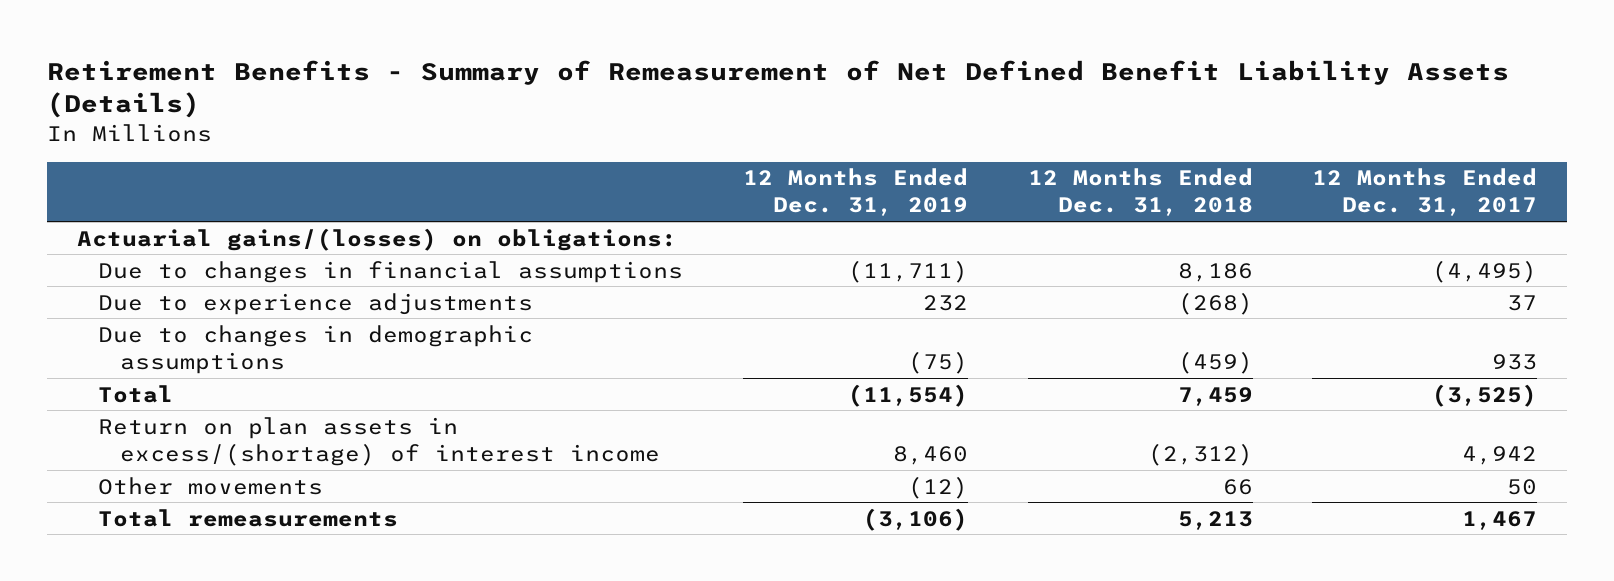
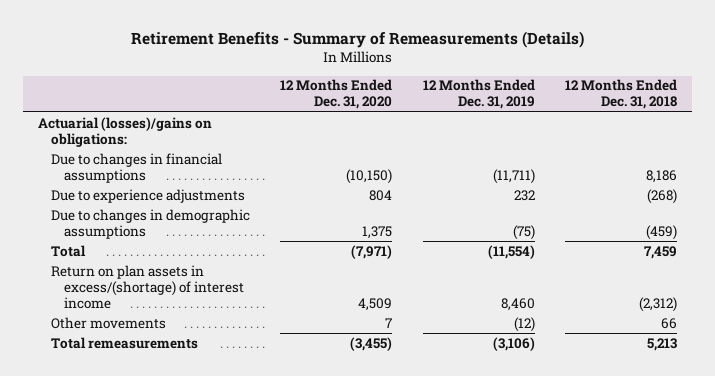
[46,59,1509,119] Retirement Benefits - Summary of Remeasurement of Net Defined Benefit Liability Assets (Details) -> [130,30,584,48] Retirement Benefits - Summary of Remeasurements (Details)
[1312,168,1538,217] 12 Months Ended Dec. 31, 2017 -> none
none -> [280,79,393,110] 12 Months Ended Dec. 31, 2020
[76,227,677,251] Actuarial gains/(losses) on obligations: -> [38,116,213,147] Actuarial (losses)/gains on obligations:

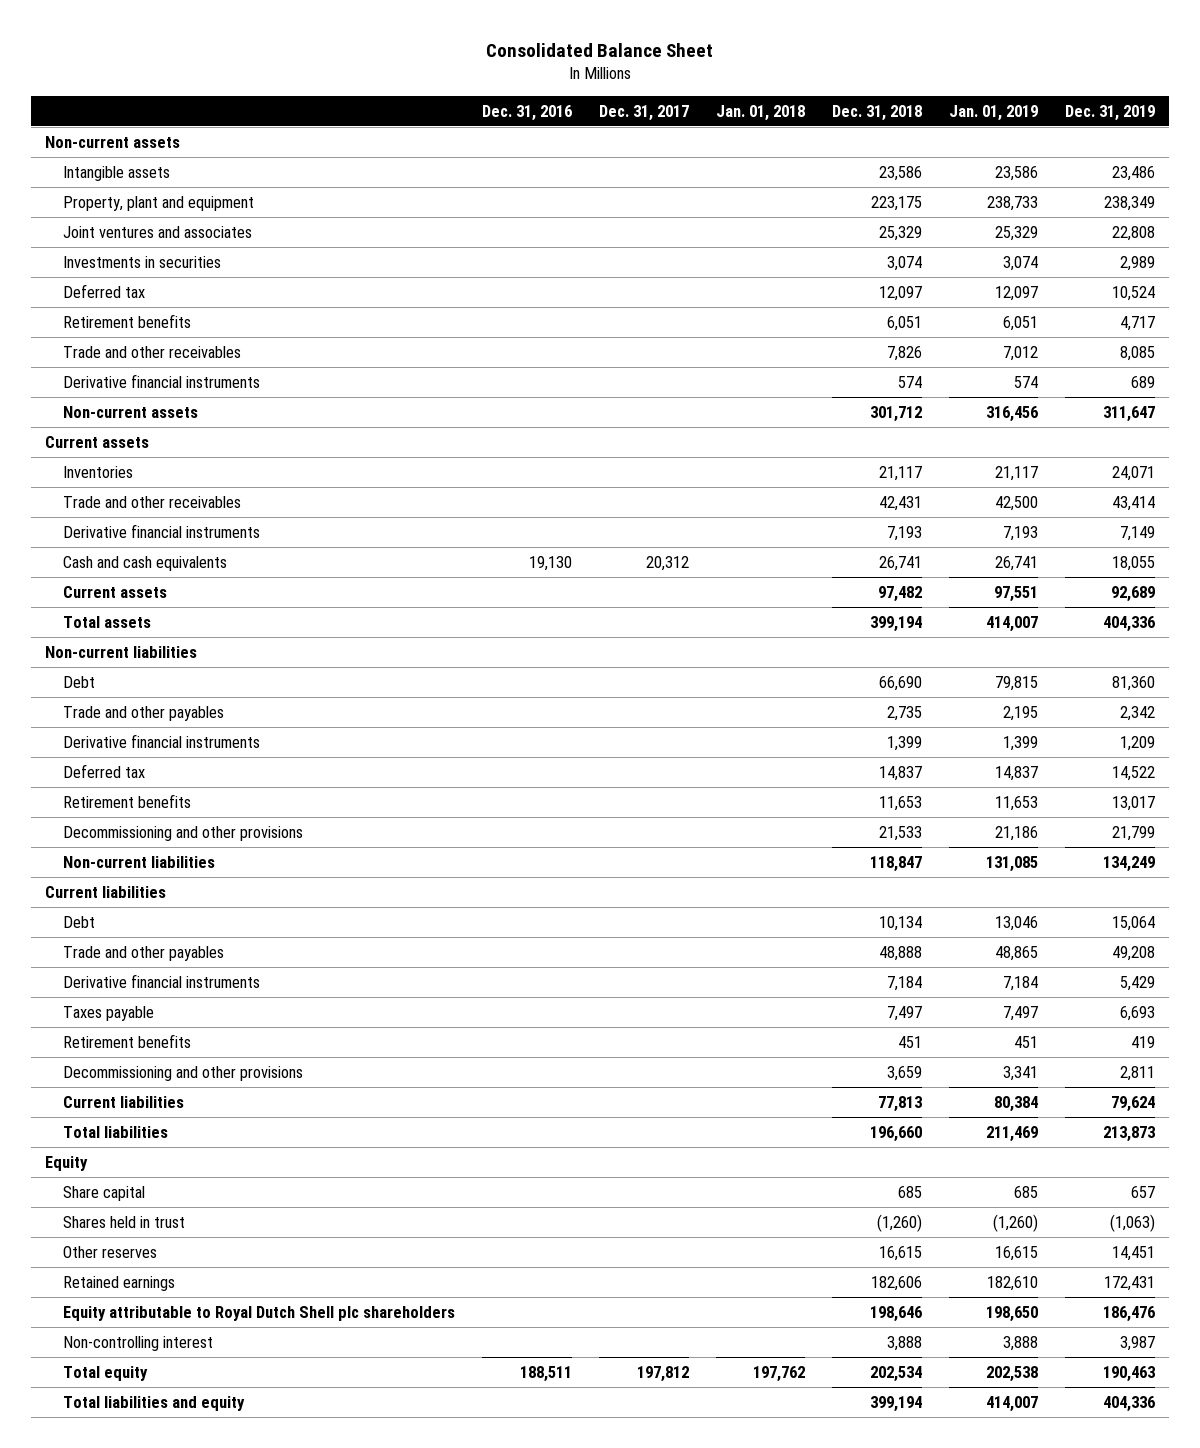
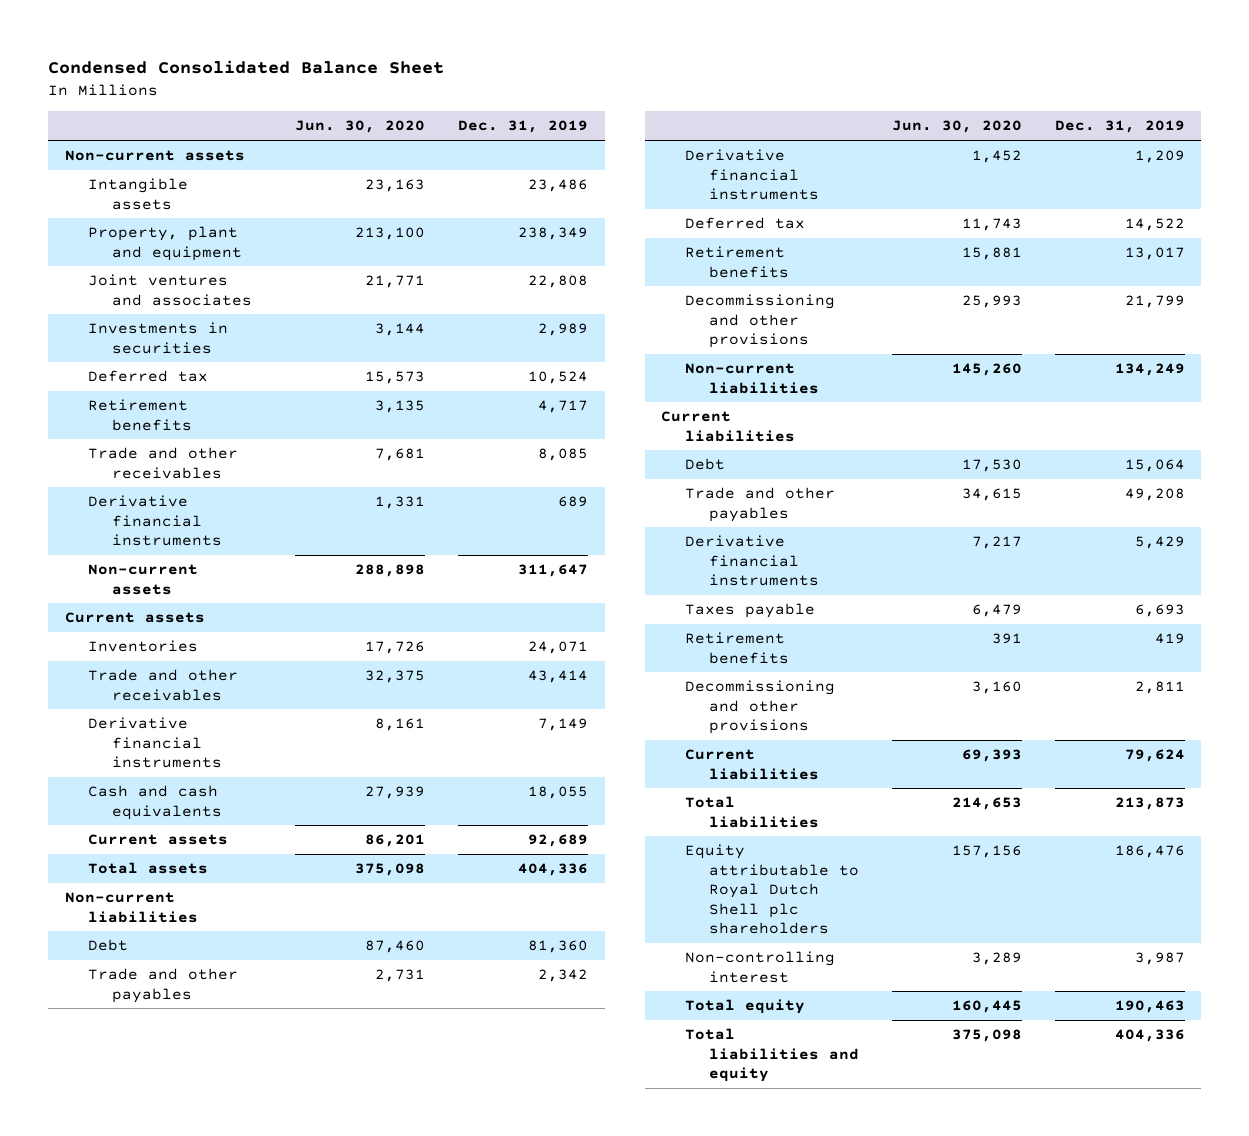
[486,42,714,57] Consolidated Balance Sheet -> [48,60,445,75] Condensed Consolidated Balance Sheet
[482,104,573,121] Dec. 31, 2016 -> none
[599,104,690,121] Dec. 31, 2017 -> none
[716,104,806,121] Jan. 01, 2018 -> none
[832,104,923,121] Dec. 31, 2018 -> none
[949,104,1039,121] Jan. 01, 2019 -> none
none -> [295,120,426,134] Jun. 30, 2020
[44,1155,88,1171] Equity -> none
[62,1185,145,1201] Share capital -> none
[62,1215,185,1228] Shares held in trust -> none
[62,1245,157,1258] Other reserves -> none
[62,1275,175,1291] Retained earnings -> none

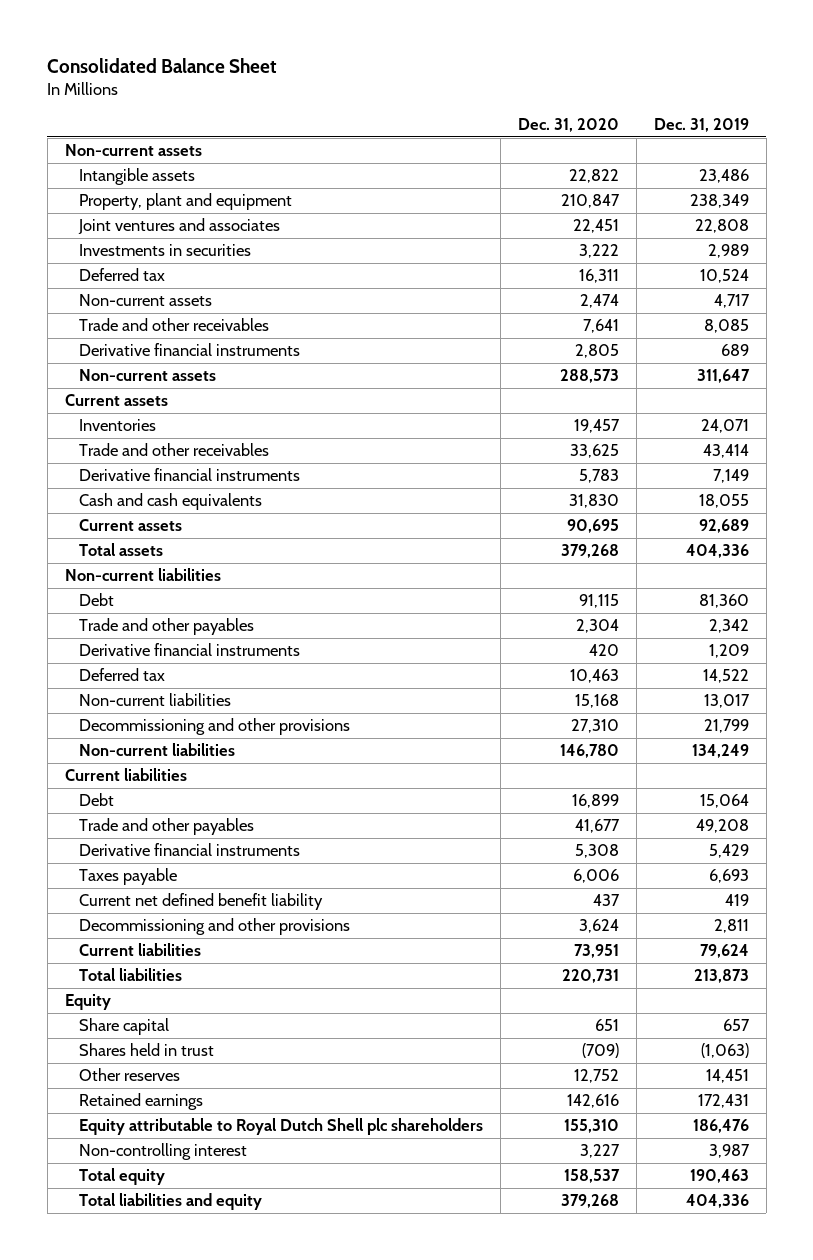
[48,60,445,75] Condensed Consolidated Balance Sheet -> [47,57,278,73] Consolidated Balance Sheet
[295,120,426,134] Jun. 30, 2020 -> none
none -> [517,117,619,132] Dec. 31, 2020
[88,399,193,431] Retirement benefits -> [78,294,212,307] Non-current assets
[685,246,789,278] Retirement benefits -> [78,693,231,707] Non-current liabilities
[685,632,789,664] Retirement benefits -> [78,893,323,911] Current net defined benefit liability
none -> [64,994,111,1011] Equity
none -> [78,1018,169,1036] Share capital
none -> [78,1043,214,1057] Shares held in trust
none -> [78,1068,180,1082] Other reserves
none -> [78,1093,203,1111] Retained earnings

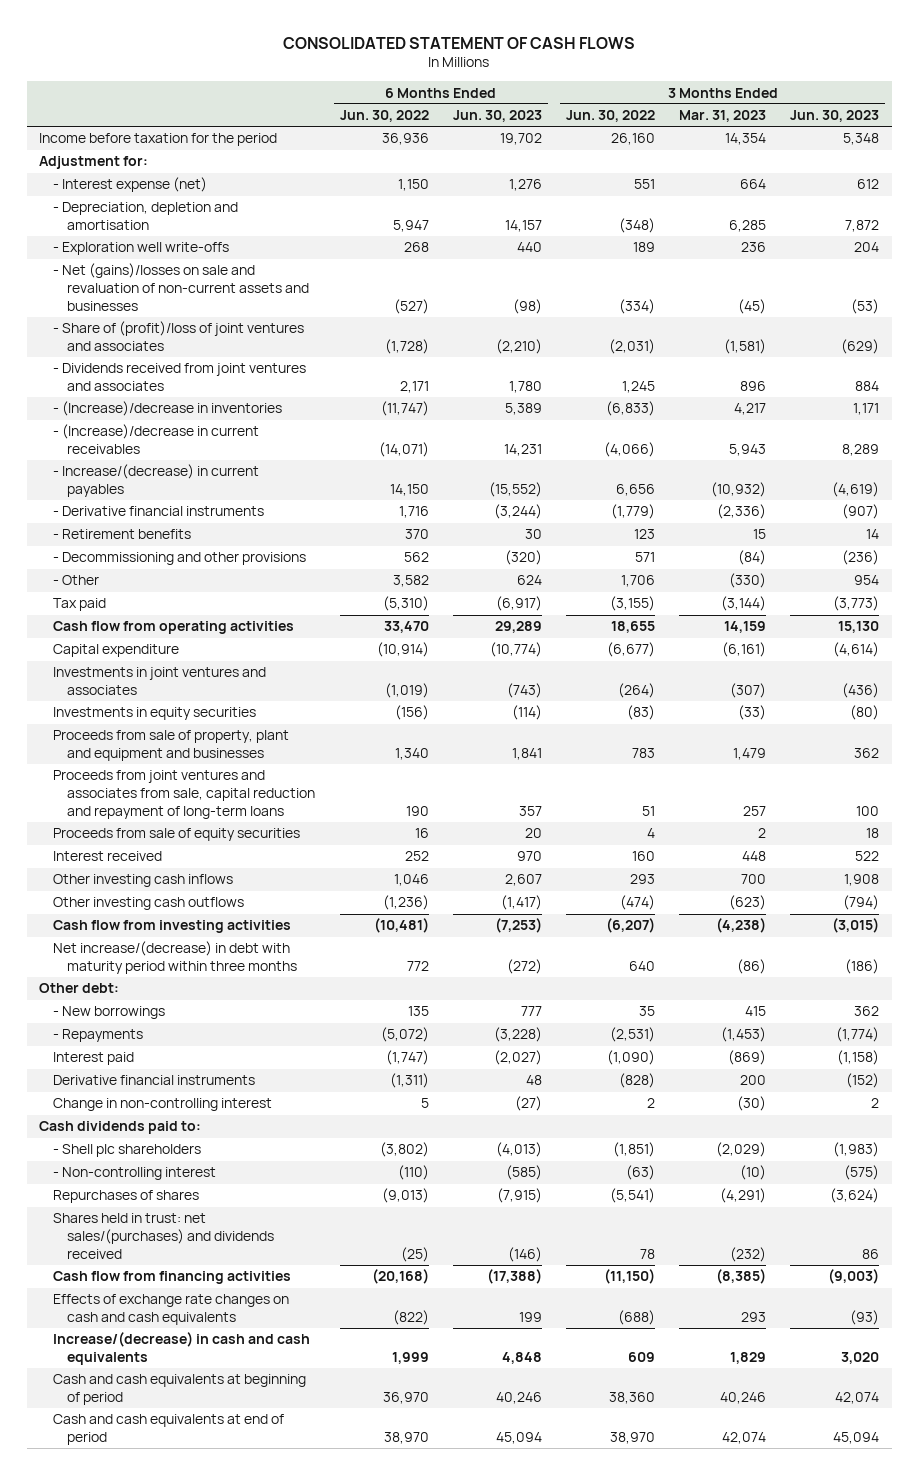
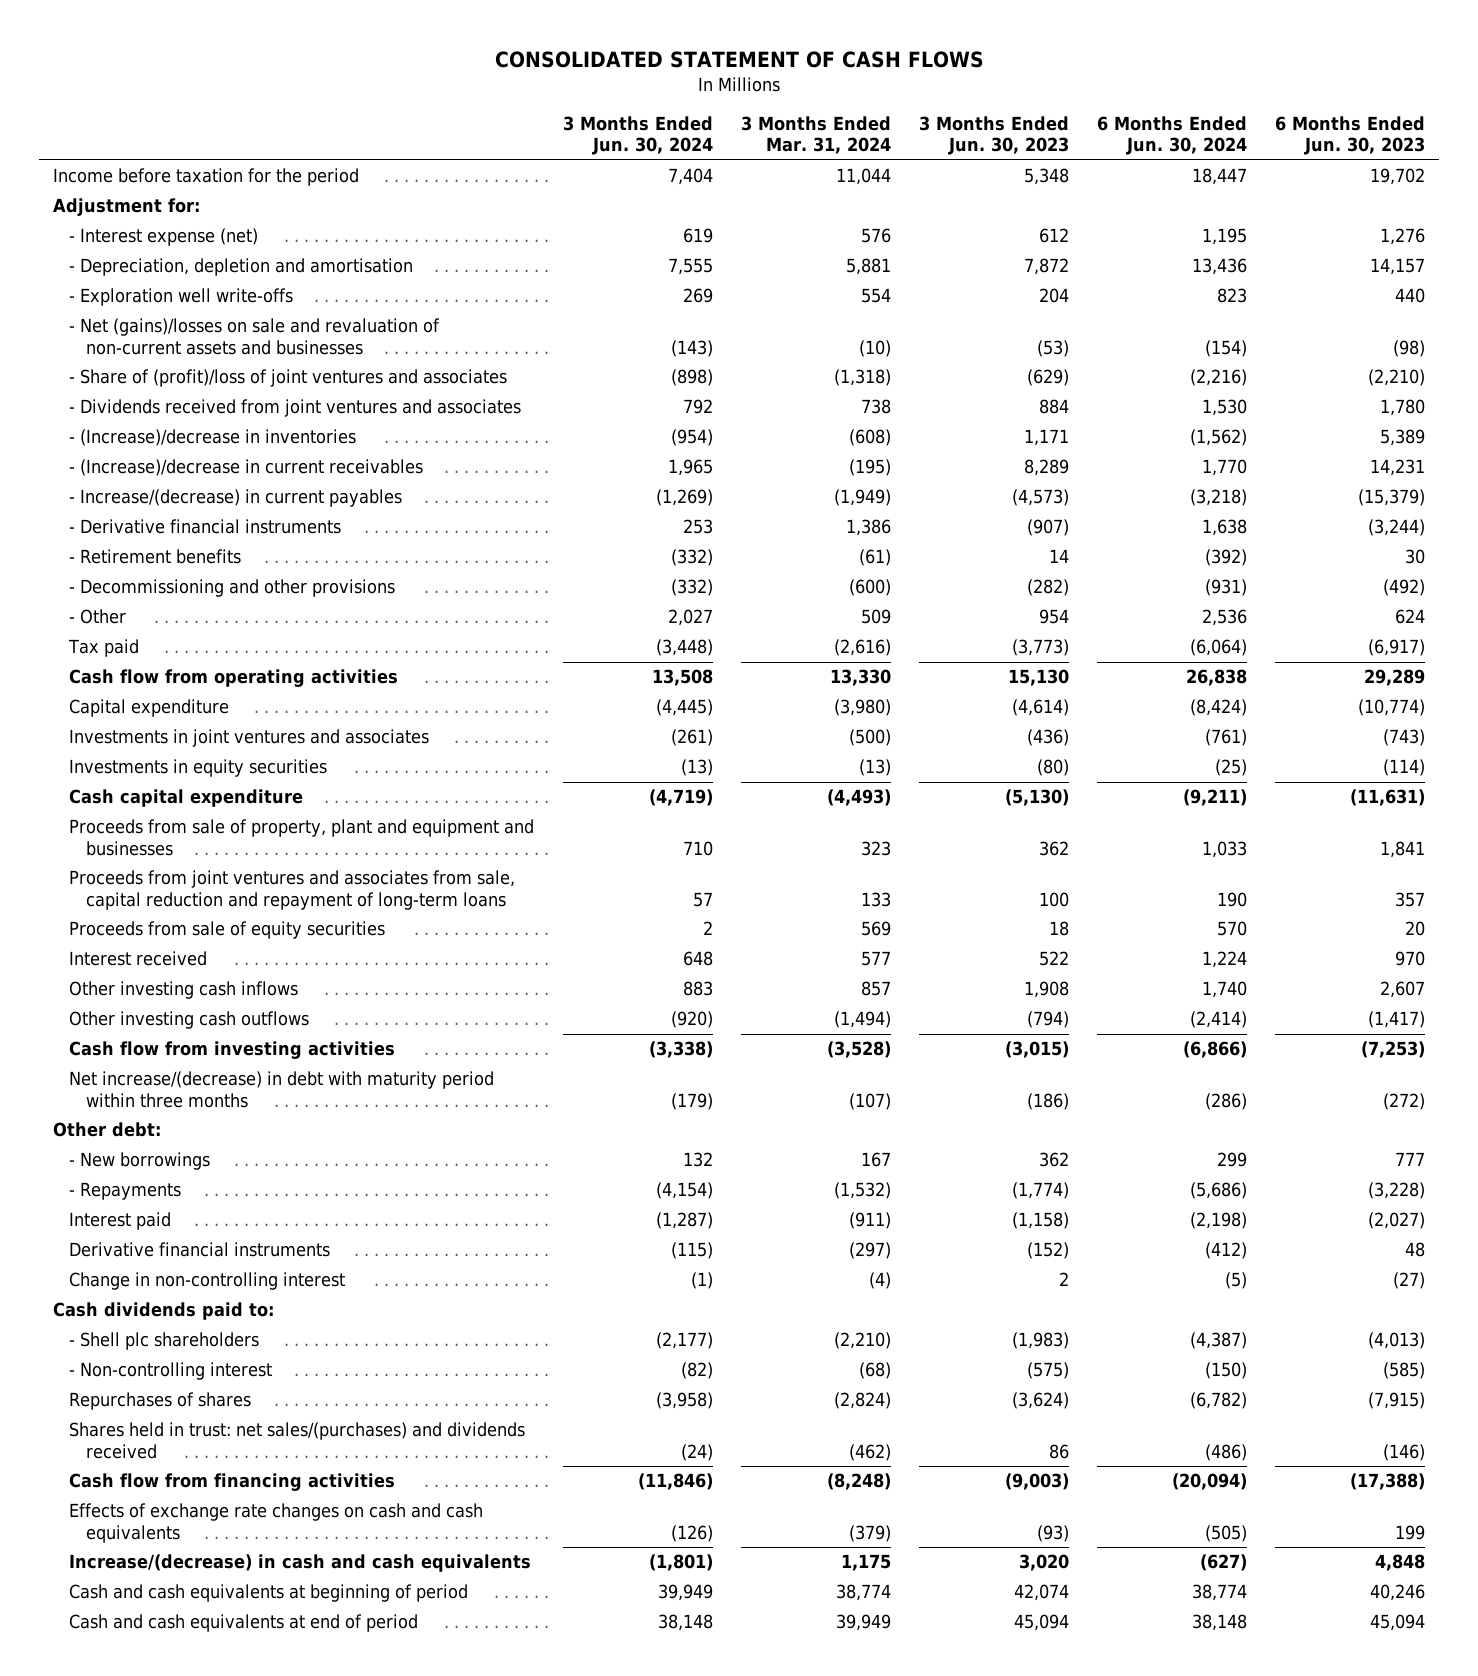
[339,110,429,123] Jun. 30, 2022 -> none
[566,110,656,123] Jun. 30, 2022 -> none
[679,110,767,123] Mar. 31, 2023 -> none
none -> [562,116,713,156] 3 Months Ended Jun. 30, 2024
none -> [740,116,891,155] 3 Months Ended Mar. 31, 2024
none -> [1097,116,1248,156] 6 Months Ended Jun. 30, 2024
[488,482,542,498] (15,552) -> [1358,489,1426,507] (15,379)
[832,482,880,498] (4,619) -> [1012,489,1070,507] (4,573)
[504,550,542,566] (320) -> [1383,579,1426,597] (492)
[842,550,880,566] (236) -> [1027,579,1070,597] (282)
none -> [69,789,304,808] Cash capital expenditure

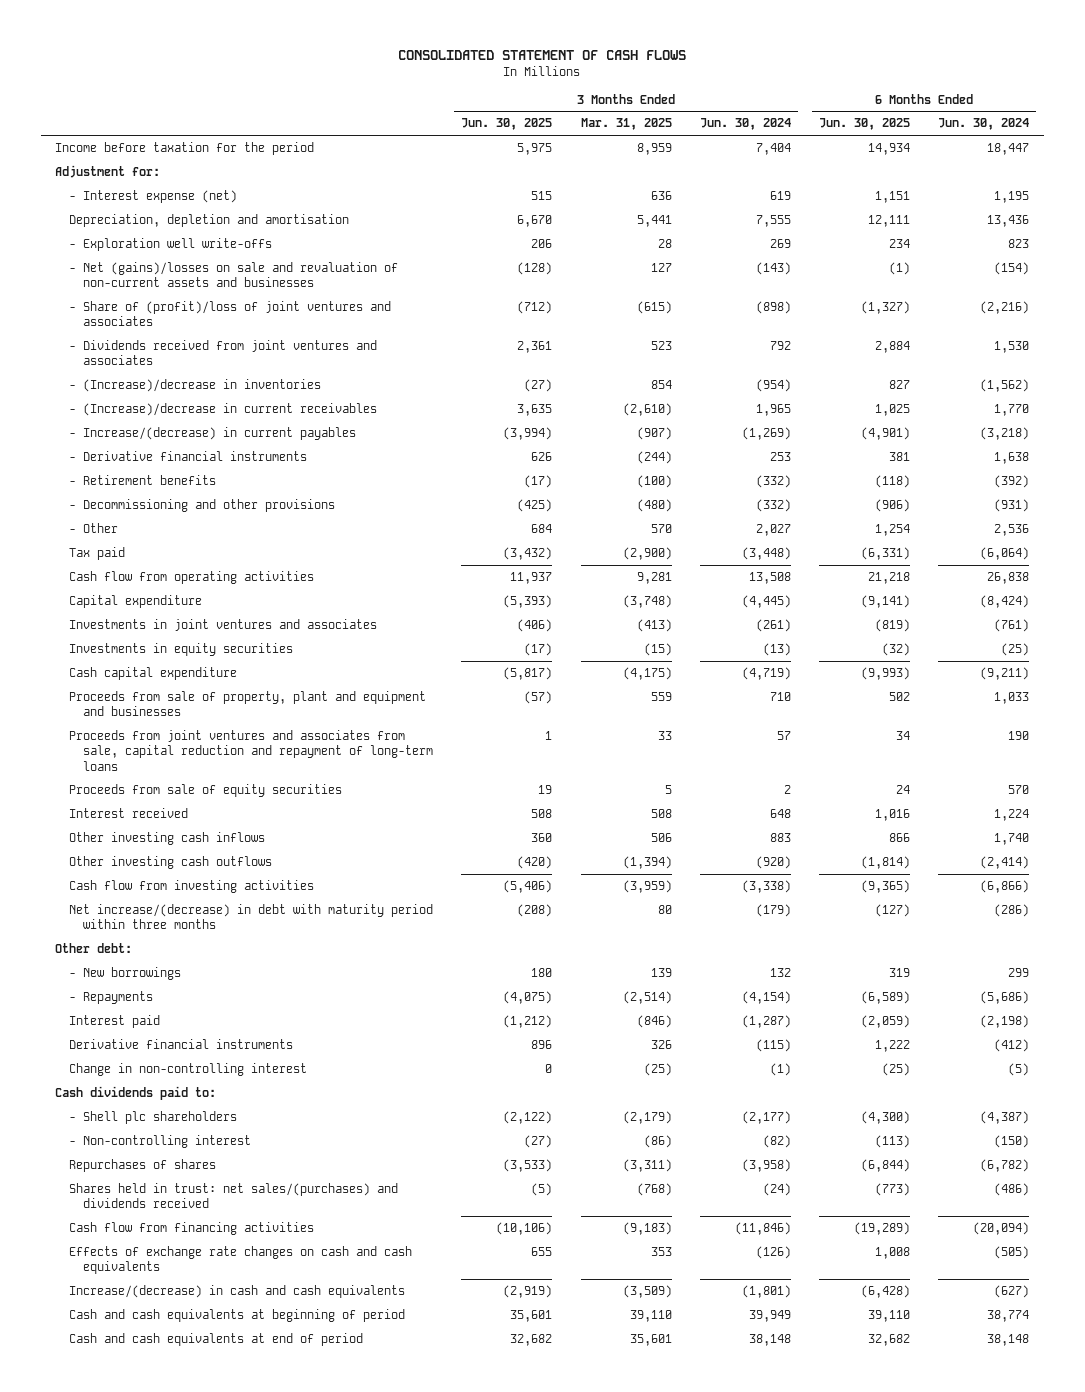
[740,116,891,155] 3 Months Ended Mar. 31, 2024 -> none
[919,116,1070,156] 3 Months Ended Jun. 30, 2023 -> none
[1275,116,1426,156] 6 Months Ended Jun. 30, 2023 -> none
none -> [461,118,553,131] Jun. 30, 2025
none -> [580,118,672,131] Mar. 31, 2025
none -> [819,118,911,131] Jun. 30, 2025
[69,258,414,277] - Depreciation, depletion and amortisation -> [68,214,349,228] Depreciation, depletion and amortisation

